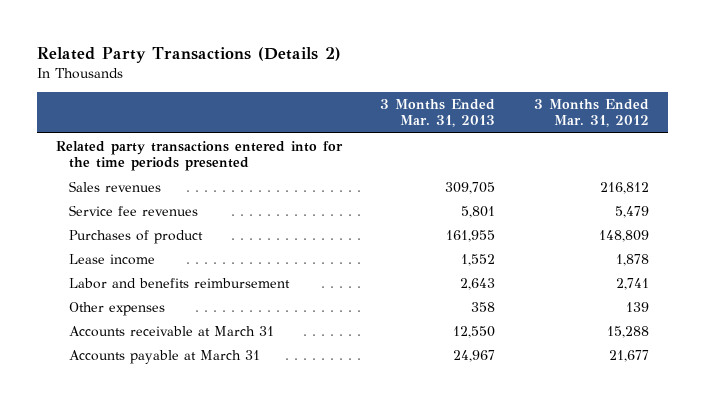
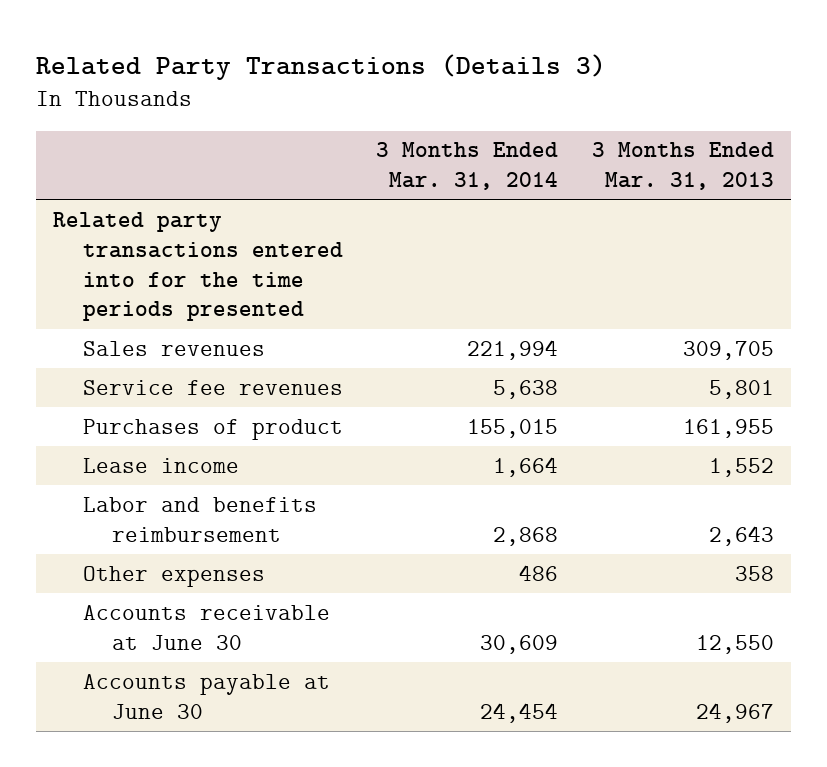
[36,46,341,63] Related Party Transactions (Details 2) -> [36,53,607,80] Related Party Transactions (Details 3)
[533,98,649,128] 3 Months Ended Mar. 31, 2012 -> none
none -> [376,142,559,191] 3 Months Ended Mar. 31, 2014
[69,326,275,338] Accounts receivable at March 31 -> [82,604,330,650] Accounts receivable at June 30
[69,350,261,365] Accounts payable at March 31 -> [82,673,330,719] Accounts payable at June 30

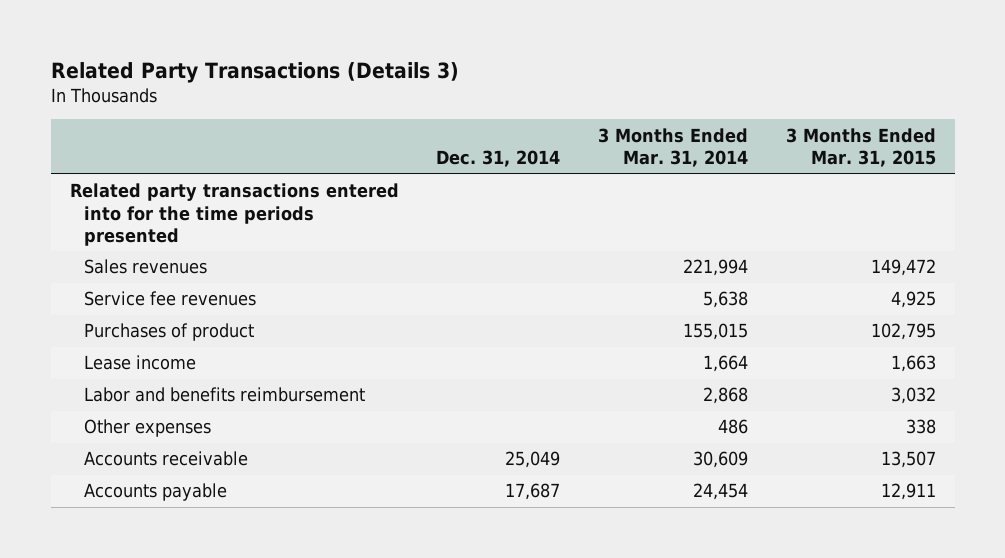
[592,142,775,191] 3 Months Ended Mar. 31, 2013 -> none
none -> [436,150,561,168] Dec. 31, 2014
none -> [785,127,936,168] 3 Months Ended Mar. 31, 2015
[82,604,330,650] Accounts receivable at June 30 -> [84,451,249,467] Accounts receivable
[82,673,330,719] Accounts payable at June 30 -> [84,483,228,502] Accounts payable

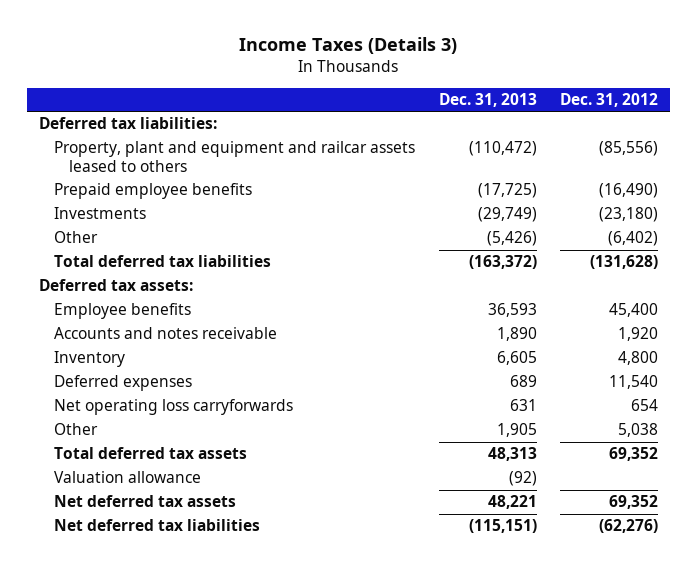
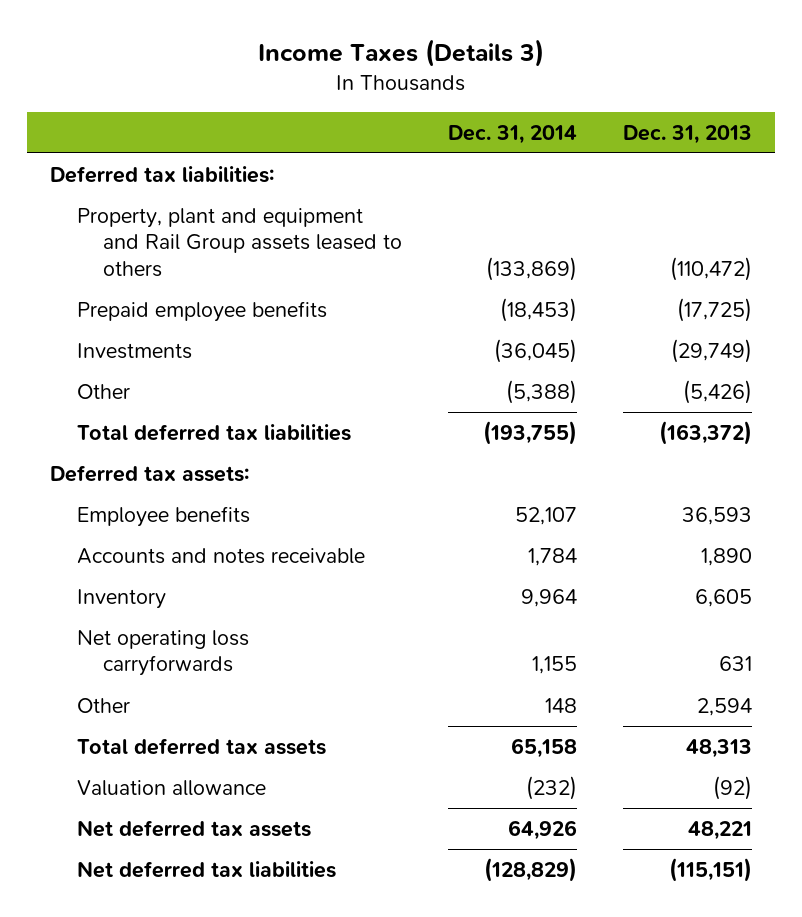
[560,92,659,107] Dec. 31, 2012 -> none
none -> [448,124,578,144] Dec. 31, 2014
[53,141,415,173] Property, plant and equipment and railcar assets leased to others -> [76,207,403,278] Property, plant and equipment and Rail Group assets leased to others
[53,375,192,392] Deferred expenses -> none
[496,423,537,438] 1,905 -> [696,697,752,716] 2,594

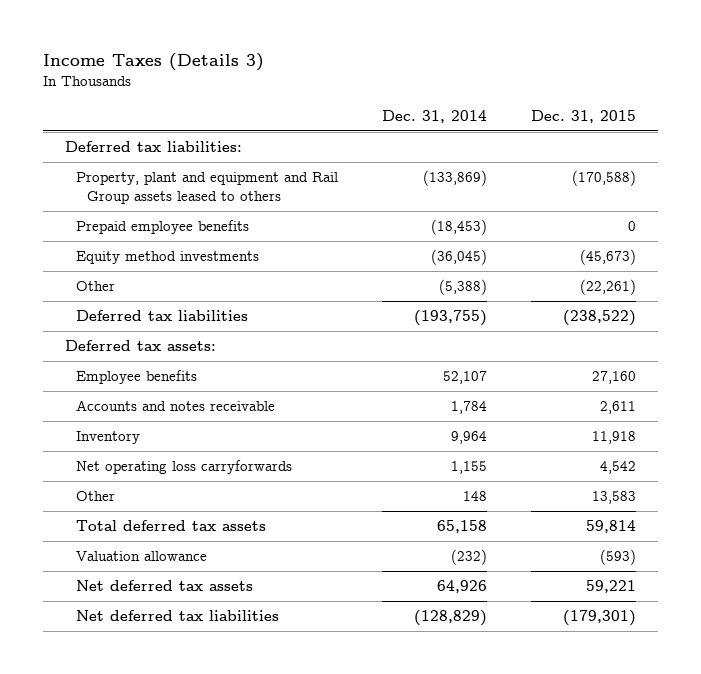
[622,124,752,144] Dec. 31, 2013 -> none
none -> [531,109,637,123] Dec. 31, 2015
[76,342,192,359] Investments -> [76,251,260,265] Equity method investments
[76,423,351,441] Total deferred tax liabilities -> [76,310,249,322] Deferred tax liabilities

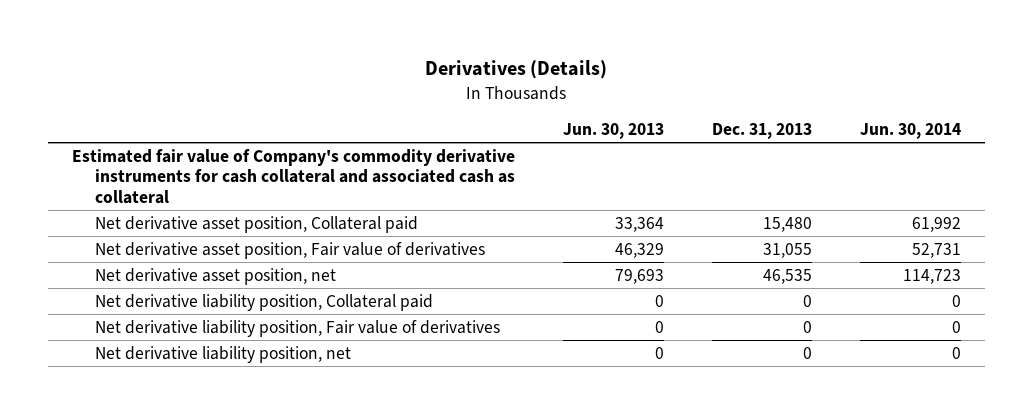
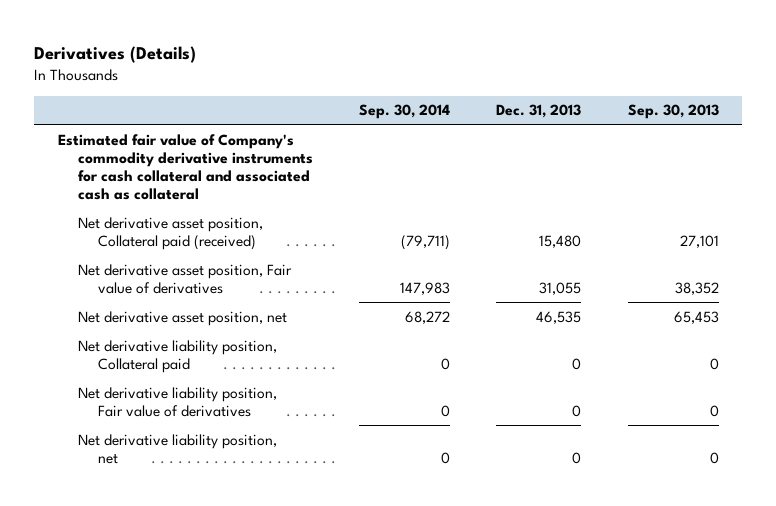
[562,123,664,140] Jun. 30, 2013 -> none
[859,123,961,140] Jun. 30, 2014 -> none
none -> [358,104,450,120] Sep. 30, 2014
none -> [627,104,719,120] Sep. 30, 2013
[94,215,418,233] Net derivative asset position, Collateral paid -> [77,216,263,250] Net derivative asset position, Collateral paid (received)

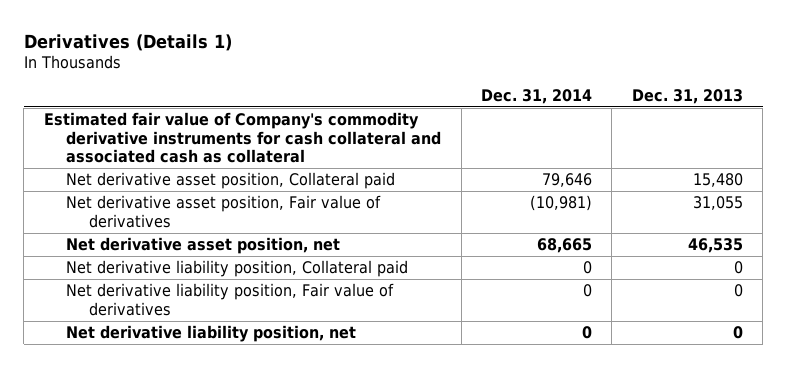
[34,45,197,63] Derivatives (Details) -> [23,33,232,51] Derivatives (Details 1)
[358,104,450,120] Sep. 30, 2014 -> none
[627,104,719,120] Sep. 30, 2013 -> none
none -> [481,89,593,105] Dec. 31, 2014
[77,216,263,250] Net derivative asset position, Collateral paid (received) -> [66,172,396,190] Net derivative asset position, Collateral paid

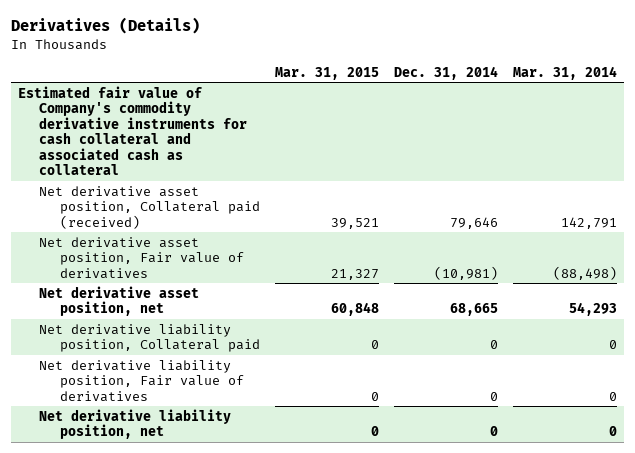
[23,33,232,51] Derivatives (Details 1) -> [10,17,200,35] Derivatives (Details)
[631,89,743,105] Dec. 31, 2013 -> none
none -> [274,66,379,80] Mar. 31, 2015
none -> [512,65,617,80] Mar. 31, 2014
[66,172,396,190] Net derivative asset position, Collateral paid -> [38,185,260,229] Net derivative asset position, Collateral paid (received)

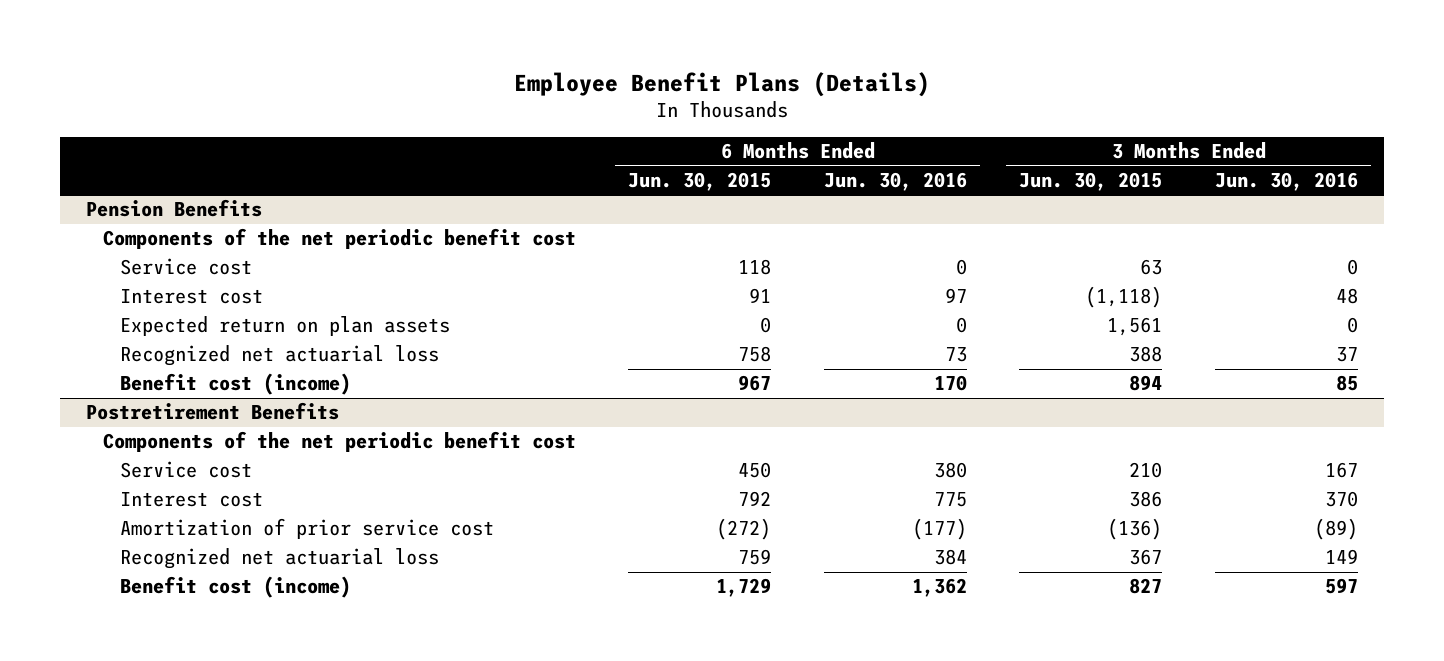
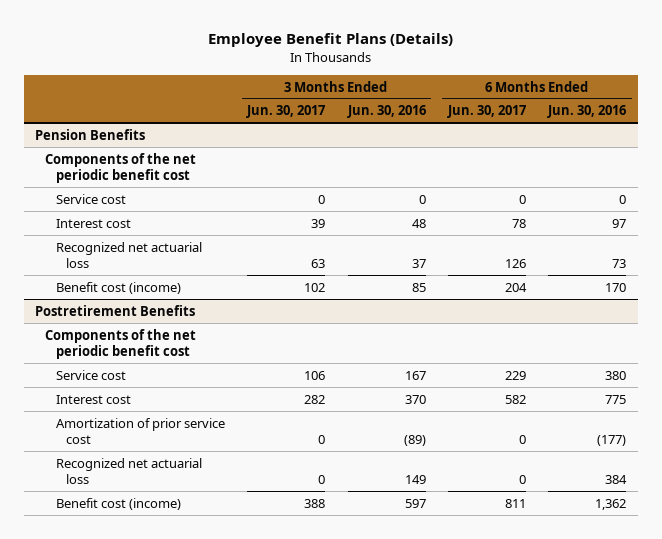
[628,171,772,191] Jun. 30, 2015 -> none
[1019,171,1163,191] Jun. 30, 2015 -> none
none -> [246,105,326,119] Jun. 30, 2017
none -> [446,105,526,119] Jun. 30, 2017
[119,316,450,337] Expected return on plan assets -> none

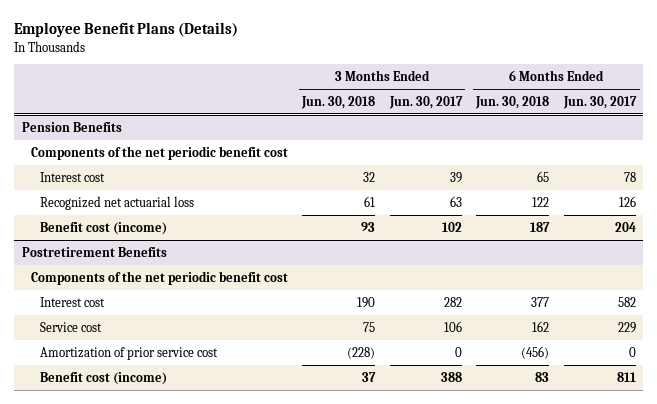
[346,105,426,119] Jun. 30, 2016 -> none
[547,105,627,119] Jun. 30, 2016 -> none
none -> [301,95,376,109] Jun. 30, 2018
none -> [475,95,550,109] Jun. 30, 2018
[55,193,126,204] Service cost -> none
[55,369,126,380] Service cost -> [39,321,102,332] Service cost
[55,457,202,485] Recognized net actuarial loss -> none

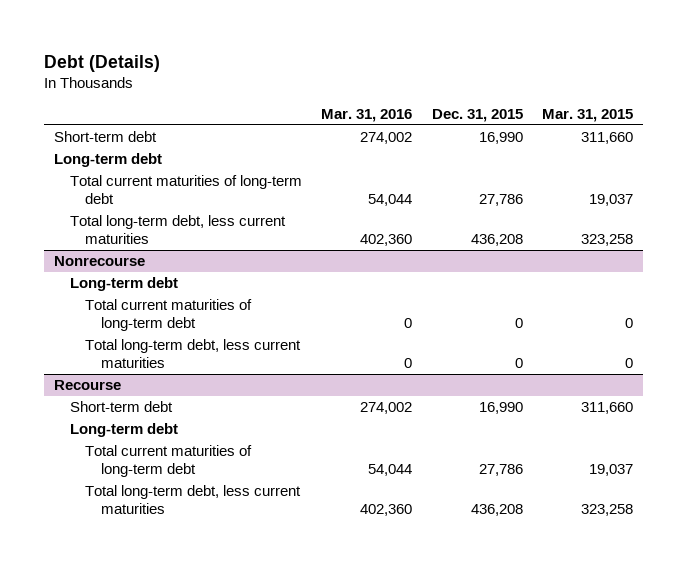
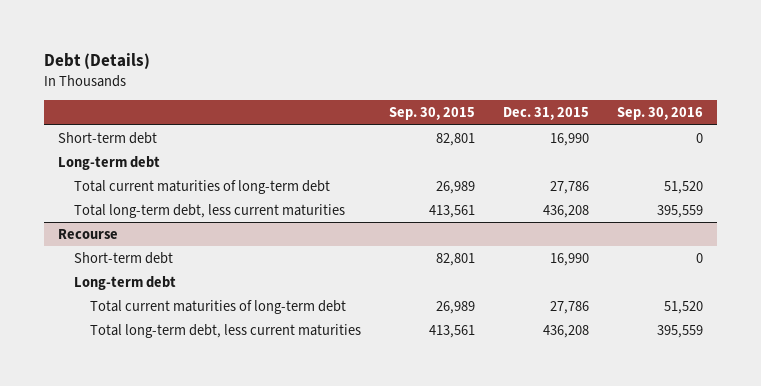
[321,109,413,123] Mar. 31, 2016 -> none
[542,109,634,123] Mar. 31, 2015 -> none
none -> [389,107,476,121] Sep. 30, 2015
none -> [617,107,704,121] Sep. 30, 2016
[53,256,145,267] Nonrecourse -> none
[69,277,178,292] Long-term debt -> none
[85,299,253,331] Total current maturities of long-term debt -> none
[85,339,302,368] Total long-term debt, less current maturities -> none

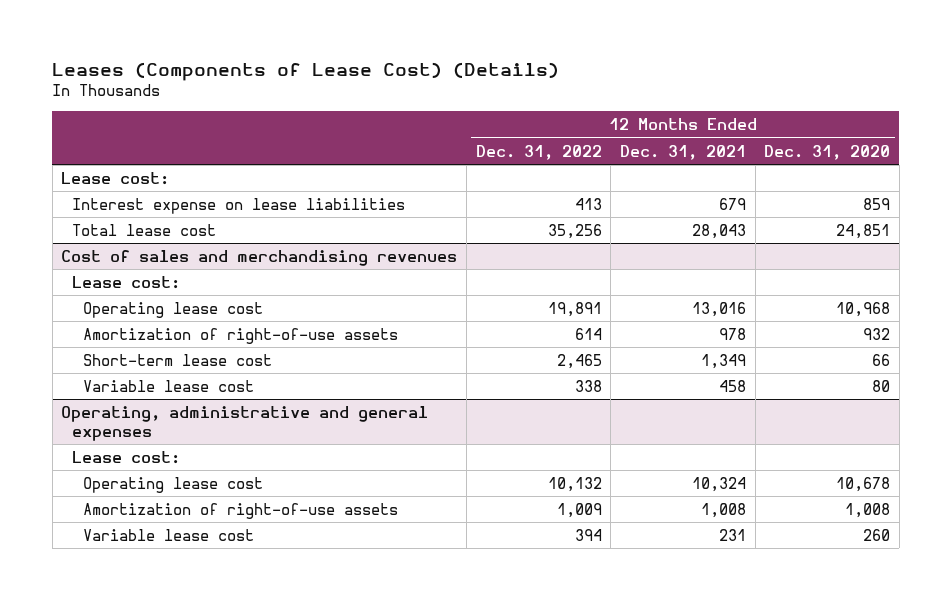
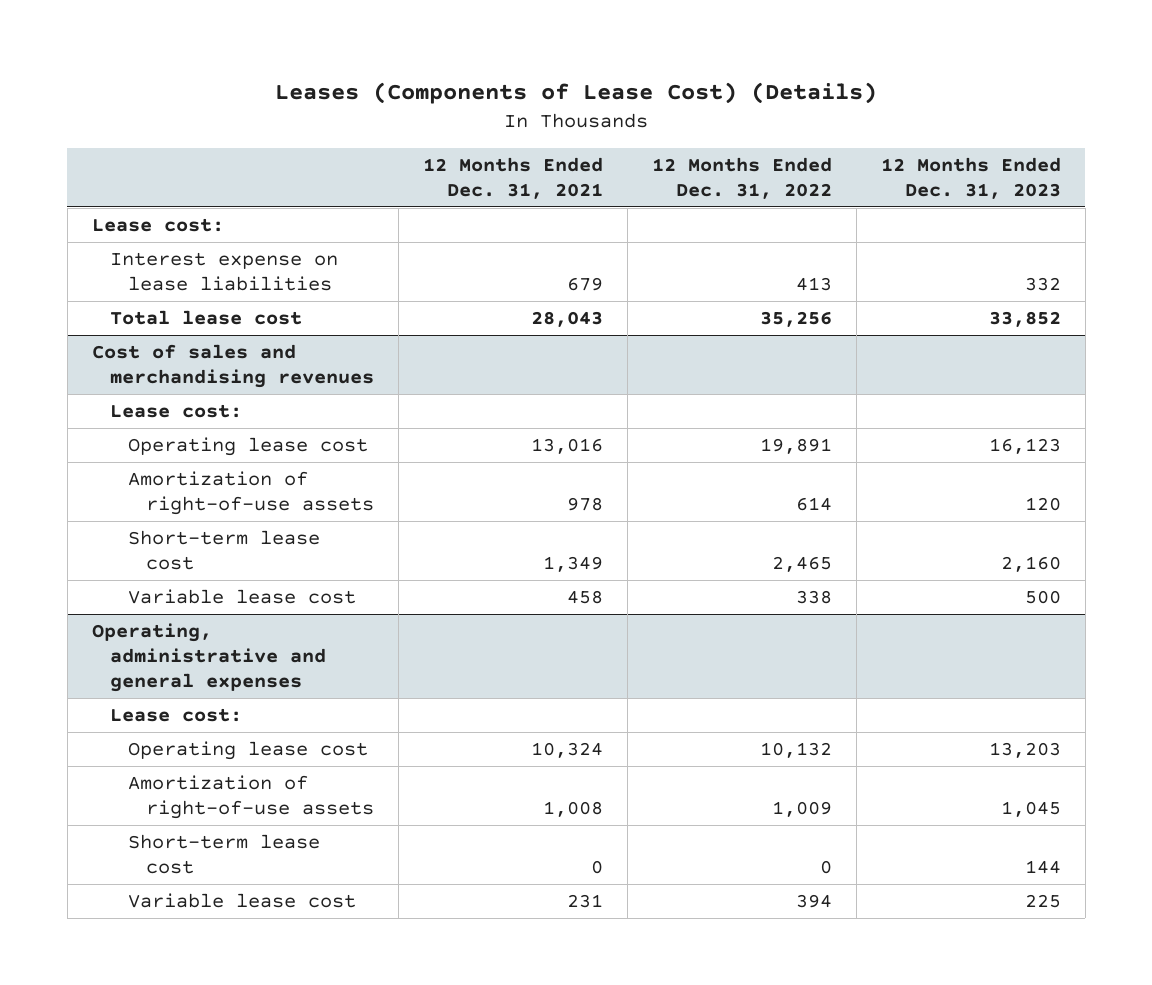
[764,144,891,160] Dec. 31, 2020 -> none
none -> [880,156,1061,200] 12 Months Ended Dec. 31, 2023
none -> [127,834,320,875] Short-term lease cost

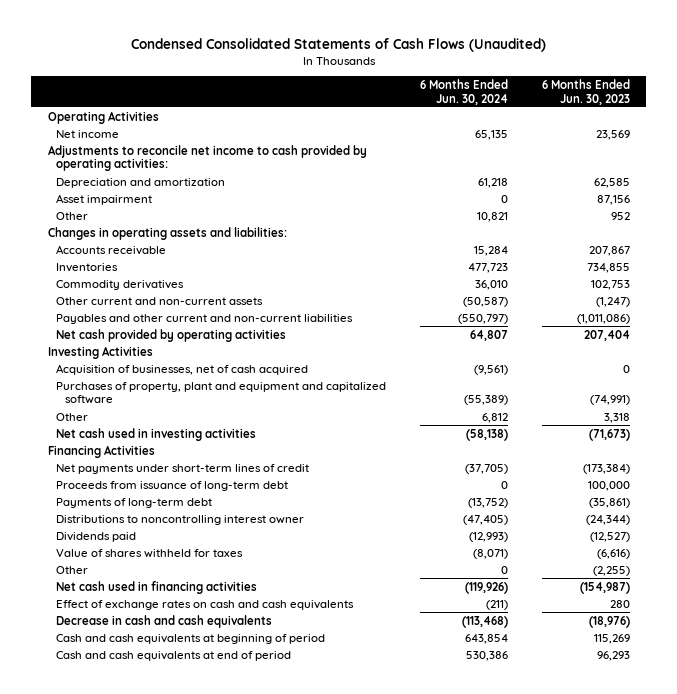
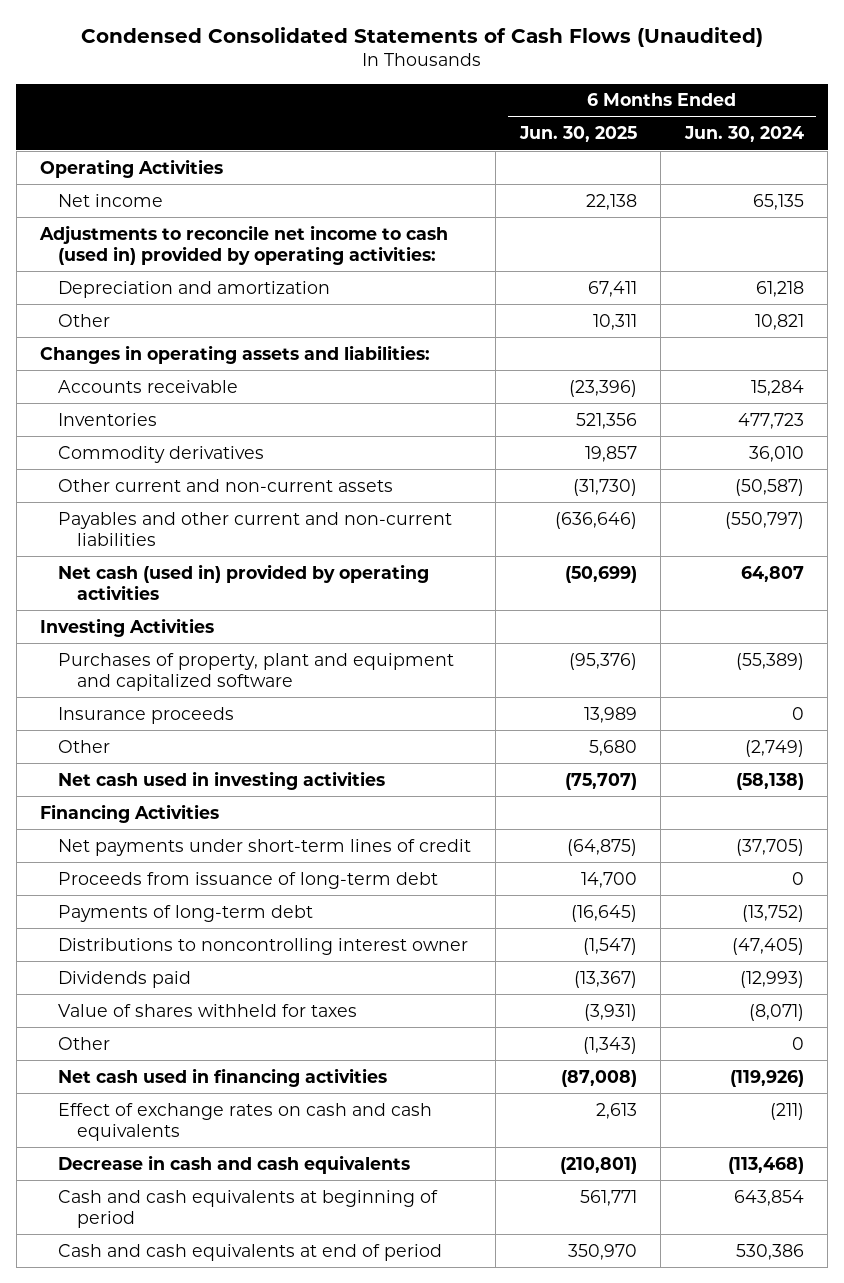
[541,78,630,105] 6 Months Ended Jun. 30, 2023 -> none
none -> [518,126,637,143] Jun. 30, 2025
[47,144,367,172] Adjustments to reconcile net income to cash provided by operating activities: -> [39,224,449,265] Adjustments to reconcile net income to cash (used in) provided by operating activities:
[56,193,153,205] Asset impairment -> none
[56,328,287,342] Net cash provided by operating activities -> [58,563,430,600] Net cash (used in) provided by operating activities
[56,363,309,375] Acquisition of businesses, net of cash acquired -> none
none -> [58,706,235,724] Insurance proceeds
[482,412,509,423] 6,812 -> [744,739,804,757] (2,749)

